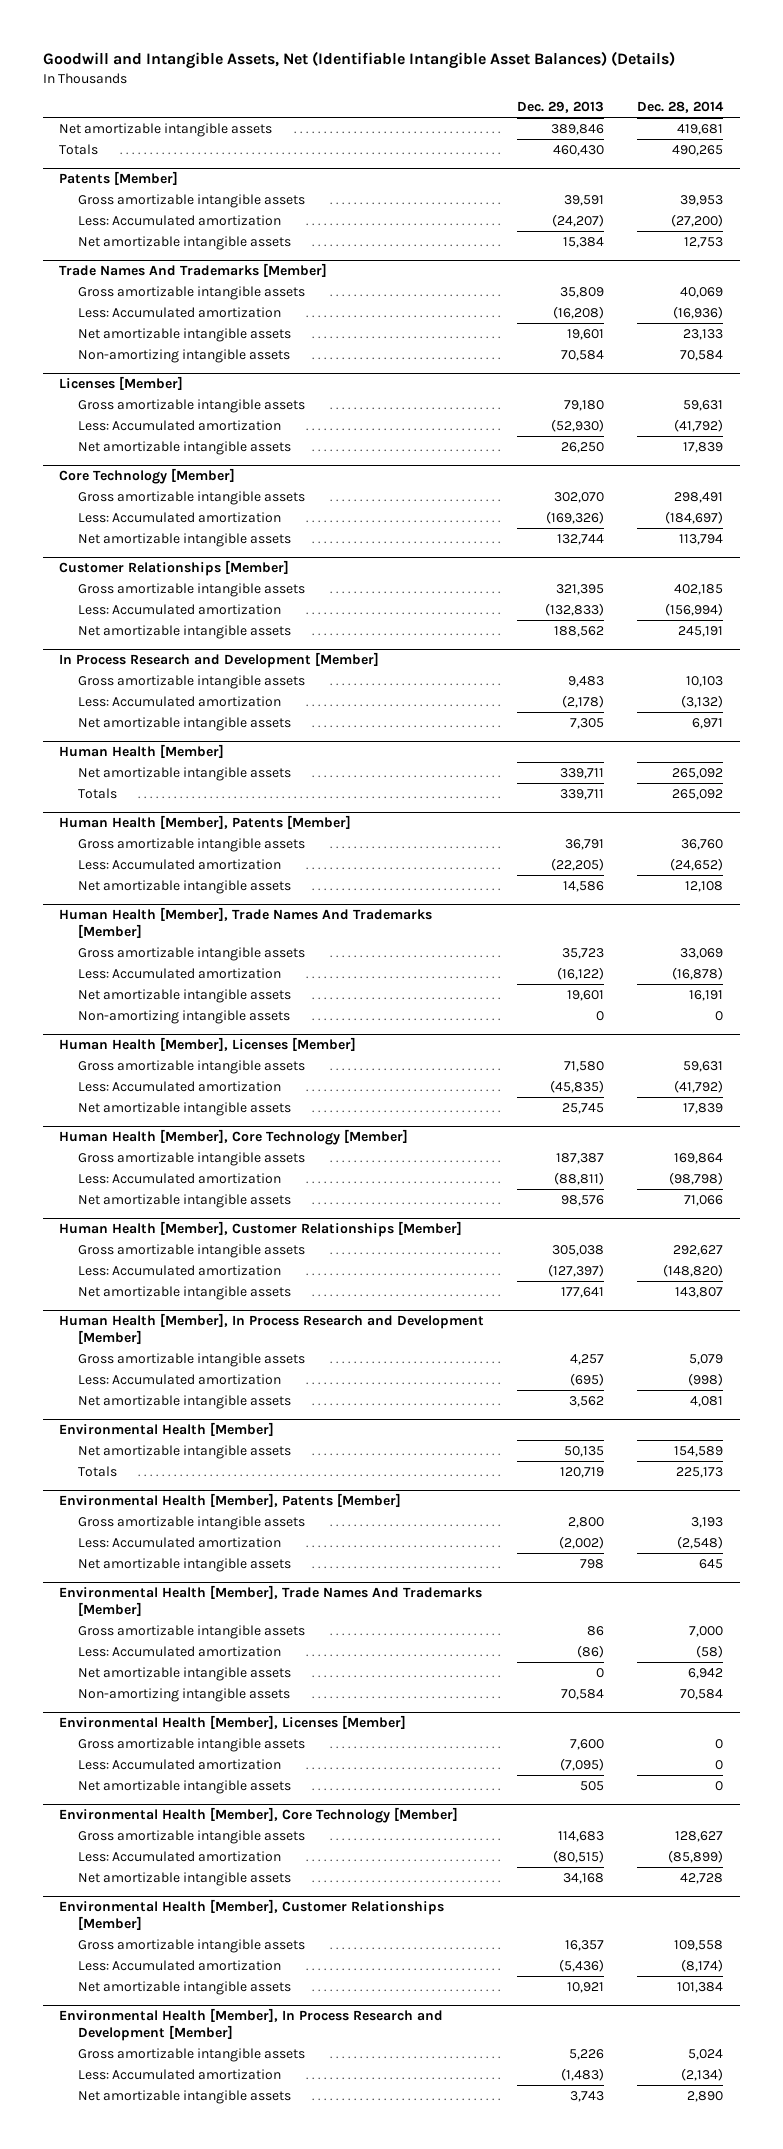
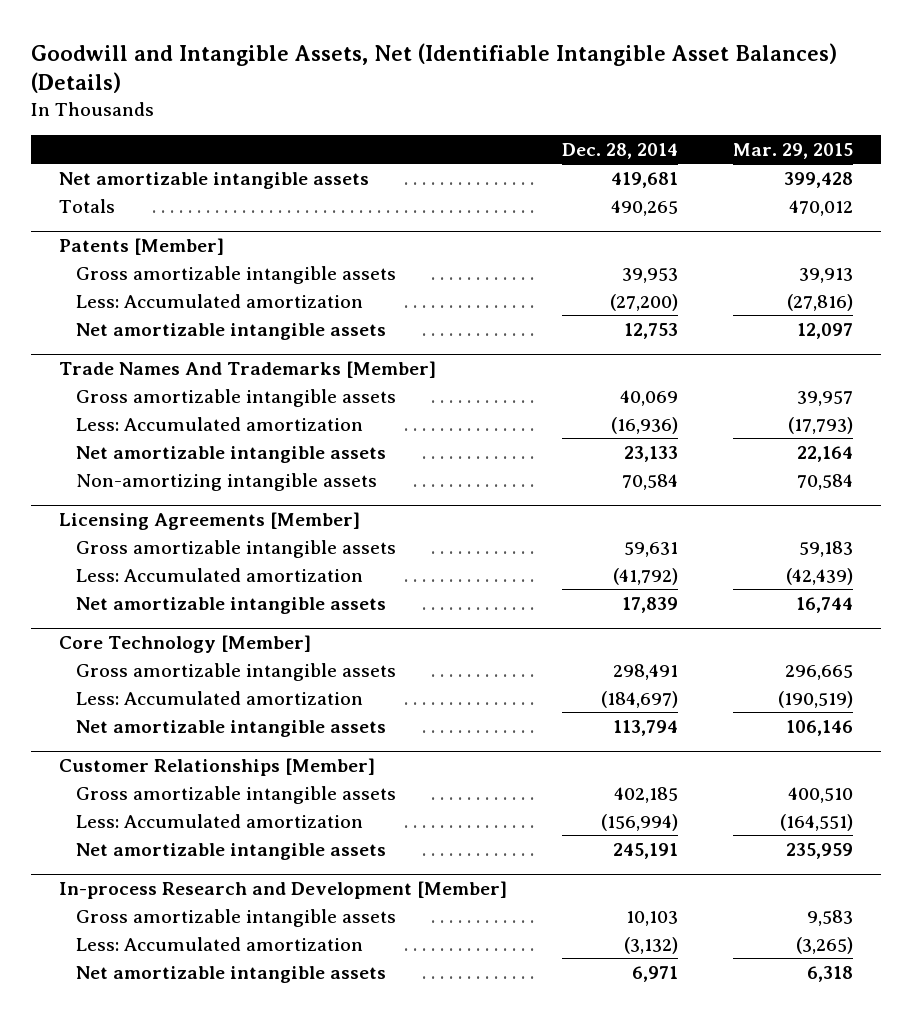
[517,101,605,114] Dec. 29, 2013 -> none
none -> [733,142,854,159] Mar. 29, 2015
[59,376,184,391] Licenses [Member] -> [58,511,360,530] Licensing Agreements [Member]
[59,652,380,669] In Process Research and Development [Member] -> [58,880,507,899] In-process Research and Development [Member]
[59,744,225,759] Human Health [Member] -> none
[77,766,291,781] Net amortizable intangible assets -> none
[77,787,117,799] Totals -> none
[59,815,352,830] Human Health [Member], Patents [Member] -> none
[77,837,305,852] Gross amortizable intangible assets -> none
[77,858,281,870] Less: Accumulated amortization -> none
[77,879,291,894] Net amortizable intangible assets -> none
[59,907,433,938] Human Health [Member], Trade Names And Trademarks [Member] -> none
[77,946,305,961] Gross amortizable intangible assets -> none
[77,967,281,979] Less: Accumulated amortization -> none
[77,988,291,1003] Net amortizable intangible assets -> none
[77,1009,290,1024] Non-amortizing intangible assets -> none
[59,1037,357,1052] Human Health [Member], Licenses [Member] -> none
[77,1059,305,1074] Gross amortizable intangible assets -> none
[77,1080,281,1092] Less: Accumulated amortization -> none
[77,1101,291,1116] Net amortizable intangible assets -> none
[59,1129,409,1146] Human Health [Member], Core Technology [Member] -> none
[77,1151,305,1166] Gross amortizable intangible assets -> none
[77,1172,281,1184] Less: Accumulated amortization -> none
[77,1193,291,1208] Net amortizable intangible assets -> none
[59,1221,463,1238] Human Health [Member], Customer Relationships [Member] -> none
[77,1243,305,1258] Gross amortizable intangible assets -> none
[77,1264,281,1276] Less: Accumulated amortization -> none
[77,1285,291,1300] Net amortizable intangible assets -> none
[59,1313,485,1344] Human Health [Member], In Process Research and Development [Member] -> none
[77,1352,305,1367] Gross amortizable intangible assets -> none
[77,1373,281,1385] Less: Accumulated amortization -> none
[77,1394,291,1409] Net amortizable intangible assets -> none
[59,1422,275,1437] Environmental Health [Member] -> none
[77,1444,291,1459] Net amortizable intangible assets -> none
[77,1465,117,1477] Totals -> none
[59,1493,402,1508] Environmental Health [Member], Patents [Member] -> none
[77,1515,305,1530] Gross amortizable intangible assets -> none
[77,1536,281,1548] Less: Accumulated amortization -> none
[77,1557,291,1572] Net amortizable intangible assets -> none
[59,1585,483,1616] Environmental Health [Member], Trade Names And Trademarks [Member] -> none
[77,1624,305,1639] Gross amortizable intangible assets -> none
[77,1645,281,1657] Less: Accumulated amortization -> none
[77,1666,291,1681] Net amortizable intangible assets -> none
[77,1687,290,1702] Non-amortizing intangible assets -> none
[59,1715,407,1730] Environmental Health [Member], Licenses [Member] -> none
[77,1737,305,1752] Gross amortizable intangible assets -> none
[77,1758,281,1770] Less: Accumulated amortization -> none
[77,1779,291,1794] Net amortizable intangible assets -> none
[59,1807,459,1824] Environmental Health [Member], Core Technology [Member] -> none
[77,1829,305,1844] Gross amortizable intangible assets -> none
[77,1850,281,1862] Less: Accumulated amortization -> none
[77,1871,291,1886] Net amortizable intangible assets -> none
[59,1899,445,1930] Environmental Health [Member], Customer Relationships [Member] -> none
[77,1938,305,1953] Gross amortizable intangible assets -> none
[77,1959,281,1971] Less: Accumulated amortization -> none
[77,1980,291,1995] Net amortizable intangible assets -> none
[59,2008,444,2041] Environmental Health [Member], In Process Research and Development [Member] -> none
[77,2047,305,2062] Gross amortizable intangible assets -> none
[77,2068,281,2080] Less: Accumulated amortization -> none
[77,2089,291,2104] Net amortizable intangible assets -> none

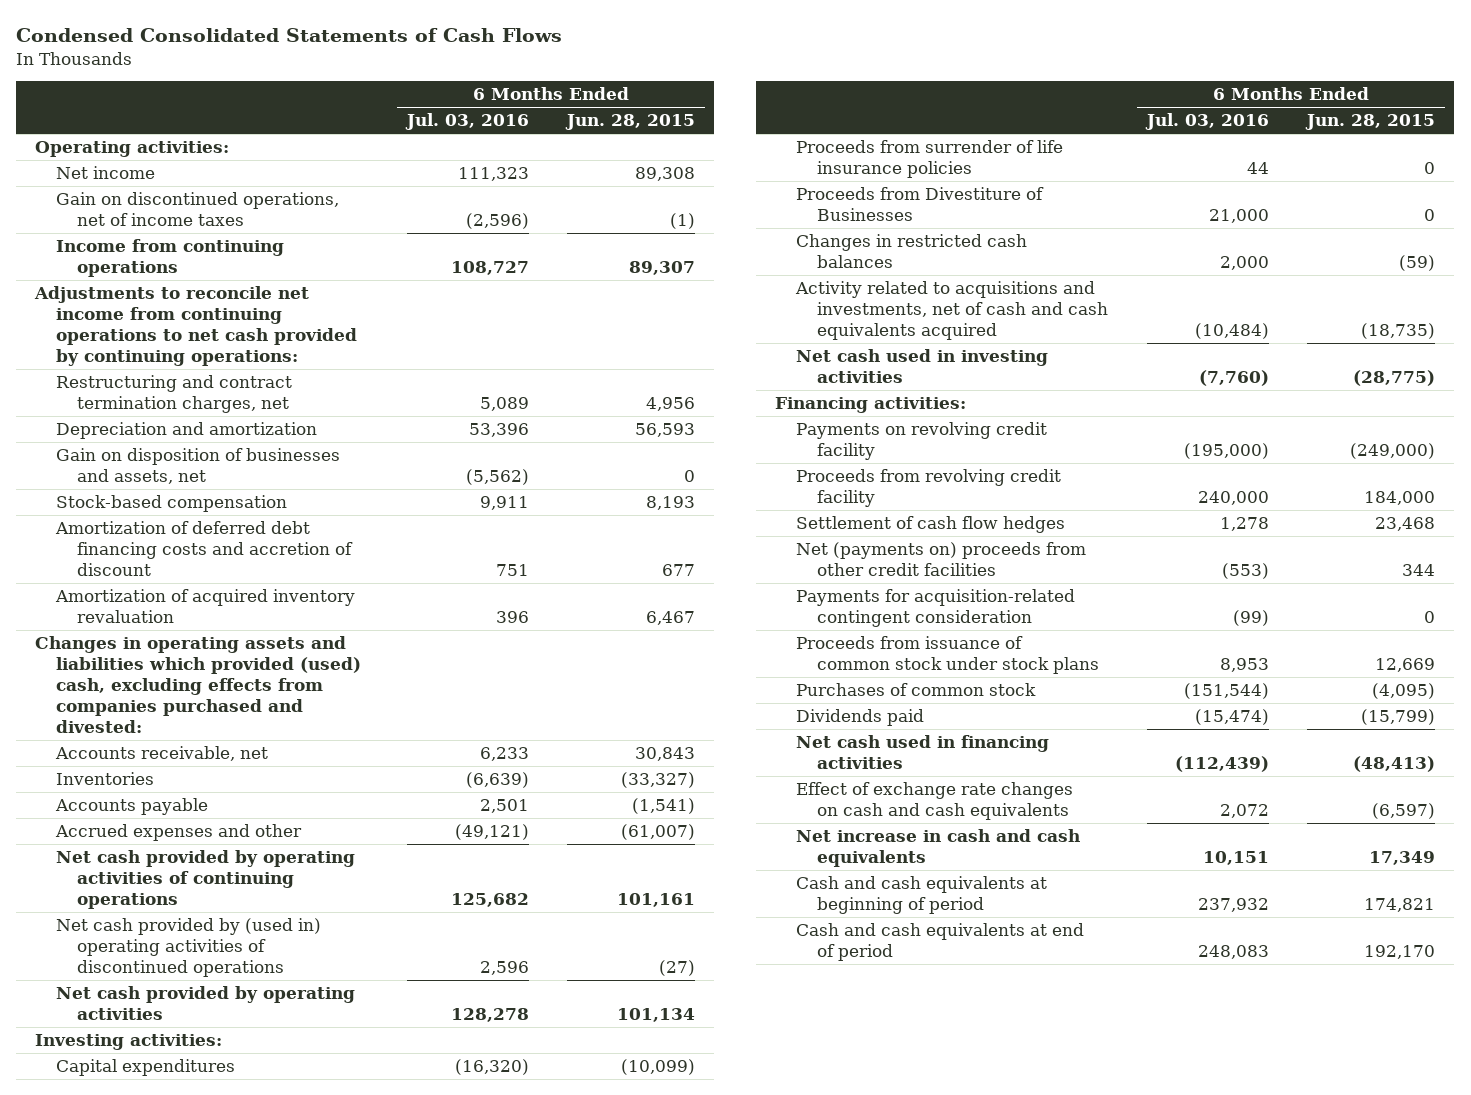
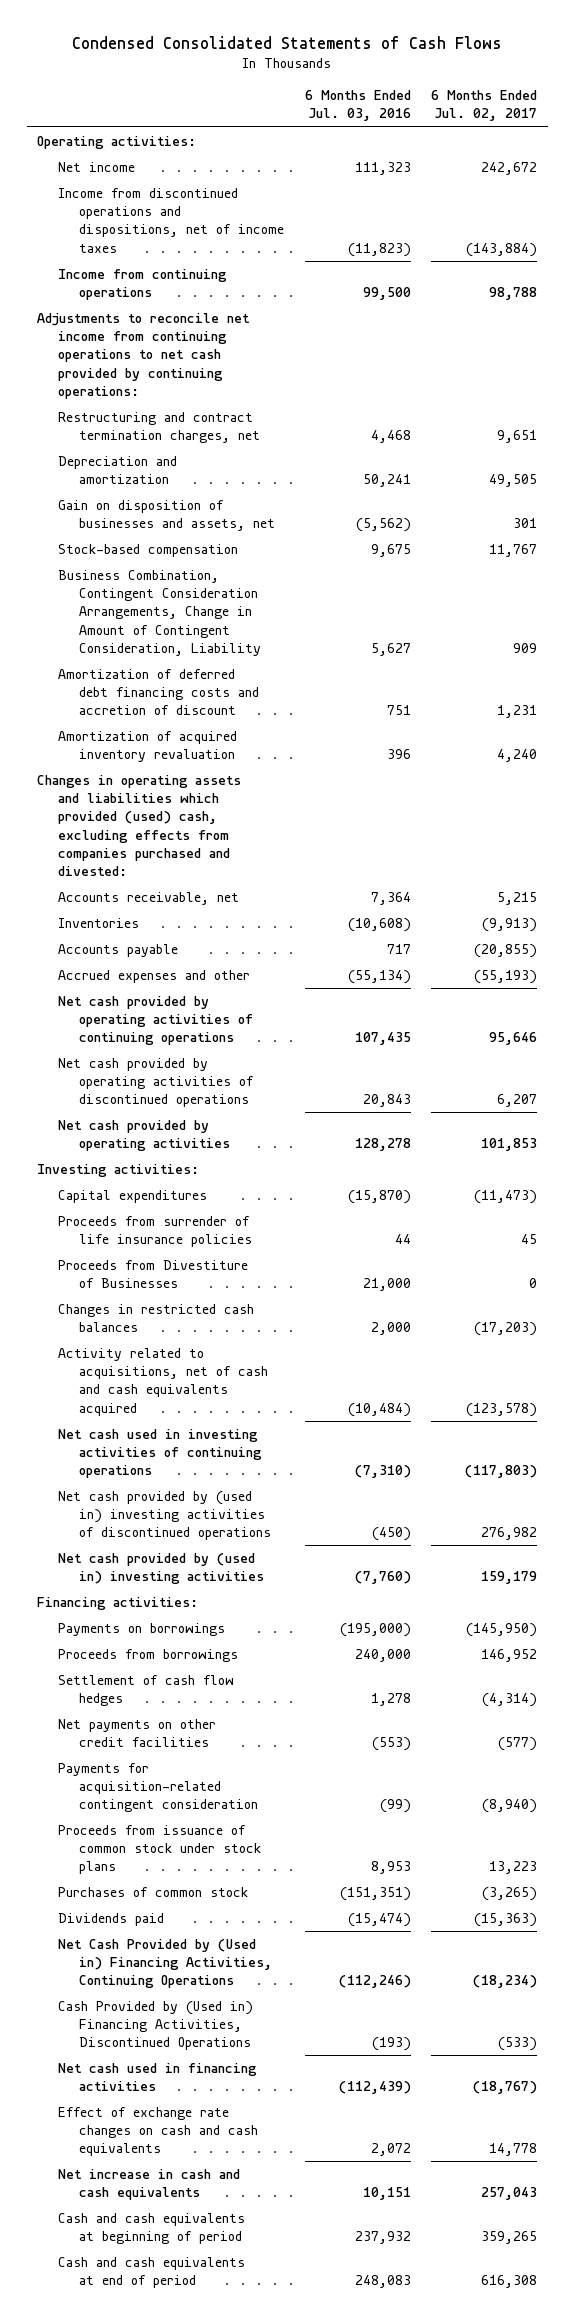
[565,114,696,131] Jun. 28, 2015 -> none
none -> [431,90,538,122] 6 Months Ended Jul. 02, 2017
[56,192,340,227] Gain on discontinued operations, net of income taxes -> [58,187,285,253] Income from discontinued operations and dispositions, net of income taxes
[465,213,529,230] (2,596) -> [347,242,411,257] (11,823)
[450,261,529,276] 108,727 -> [362,287,411,301] 99,500
[479,397,529,412] 5,089 -> [370,430,411,444] 4,468
[468,423,529,438] 53,396 -> [362,474,411,488] 50,241
[479,496,529,511] 9,911 -> [370,543,411,557] 9,675
none -> [58,569,262,656] Business Combination, Contingent Consideration Arrangements, Change in Amount of Contingent Consideration, Liability
[479,747,529,762] 6,233 -> [370,891,411,905] 7,364
[465,772,529,789] (6,639) -> [347,917,411,932] (10,608)
[479,799,529,814] 2,501 -> [386,943,411,954] 717
[454,824,529,841] (49,121) -> [347,969,411,984] (55,134)
[450,892,529,907] 125,682 -> [354,1032,411,1046] 107,435
[56,918,322,977] Net cash provided by (used in) operating activities of discontinued operations -> [58,1057,255,1108] Net cash provided by operating activities of discontinued operations
[479,960,529,975] 2,596 -> [362,1094,411,1108] 20,843
[454,1059,529,1076] (16,320) -> [347,1189,411,1204] (15,870)
[795,281,1109,340] Activity related to acquisitions and investments, net of cash and cash equivalents acquired -> [58,1347,269,1416] Activity related to acquisitions, net of cash and cash equivalents acquired
none -> [58,1428,263,1479] Net cash used in investing activities of continuing operations
none -> [58,1490,272,1541] Net cash provided by (used in) investing activities of discontinued operations
[796,349,1049,384] Net cash used in investing activities -> [58,1552,265,1585] Net cash provided by (used in) investing activities
[796,422,1048,461] Payments on revolving credit facility -> [58,1622,226,1636] Payments on borrowings
[796,469,1062,508] Proceeds from revolving credit facility -> [58,1648,239,1662] Proceeds from borrowings
[796,542,1087,577] Net (payments on) proceeds from other credit facilities -> [58,1718,217,1748] Net payments on other credit facilities
[1183,683,1269,700] (151,544) -> [339,1886,411,1901] (151,351)
none -> [58,1938,273,1989] Net Cash Provided by (Used in) Financing Activities, Continuing Operations
none -> [58,2000,254,2051] Cash Provided by (Used in) Financing Activities, Discontinued Operations

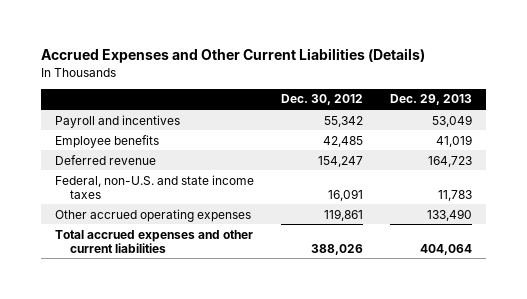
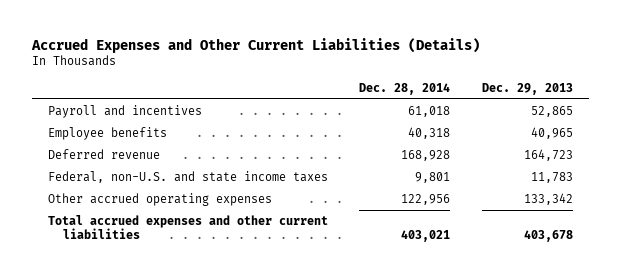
[281,94,364,106] Dec. 30, 2012 -> none
none -> [359,82,451,95] Dec. 28, 2014
[432,114,473,127] 53,049 -> [530,105,573,117] 52,865
[436,134,473,147] 41,019 -> [530,126,573,139] 40,965
[427,208,473,221] 133,490 -> [523,192,573,205] 133,342
[420,243,473,255] 404,064 -> [523,230,573,243] 403,678

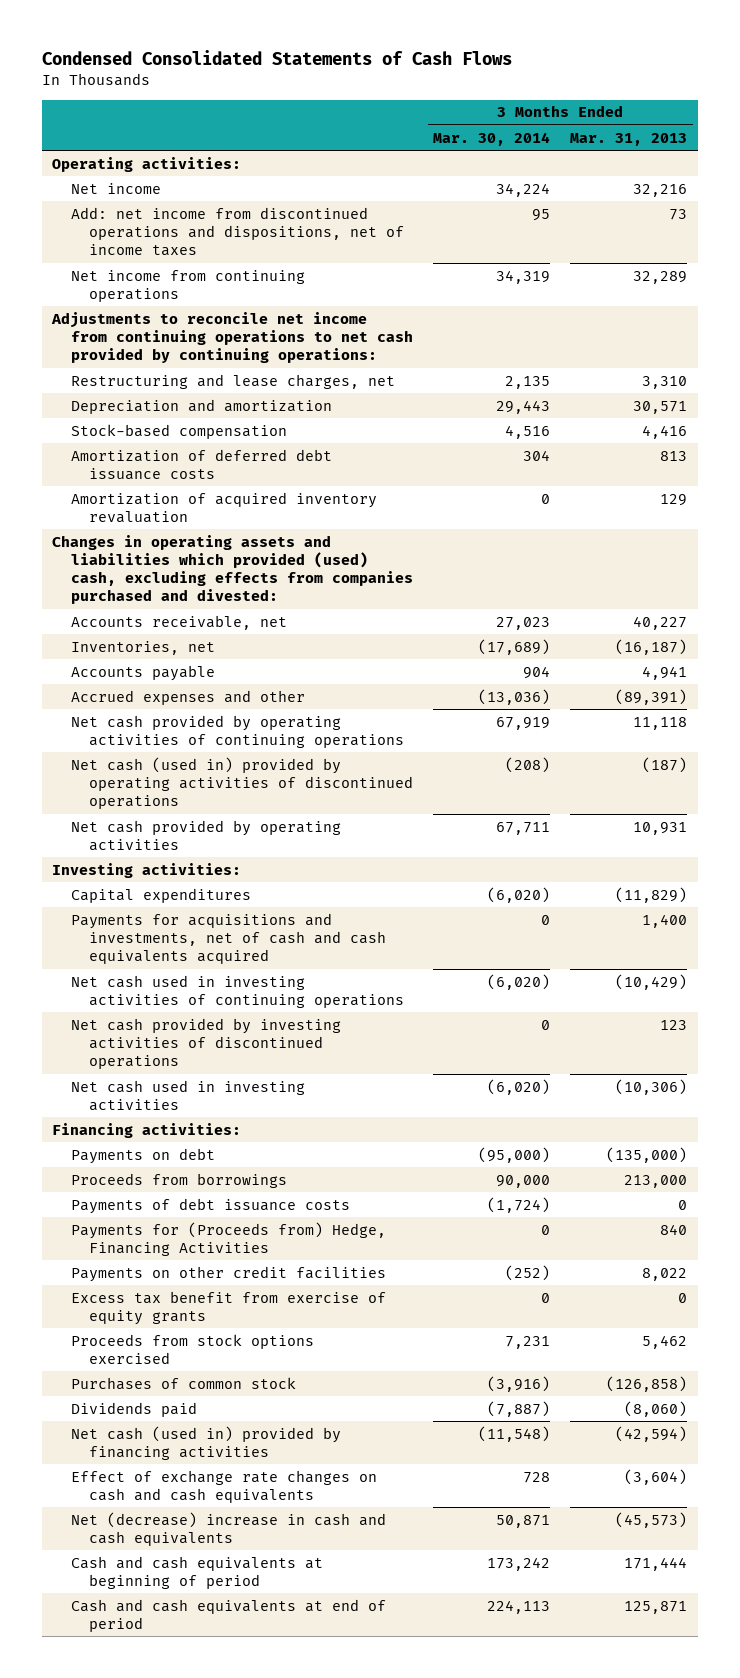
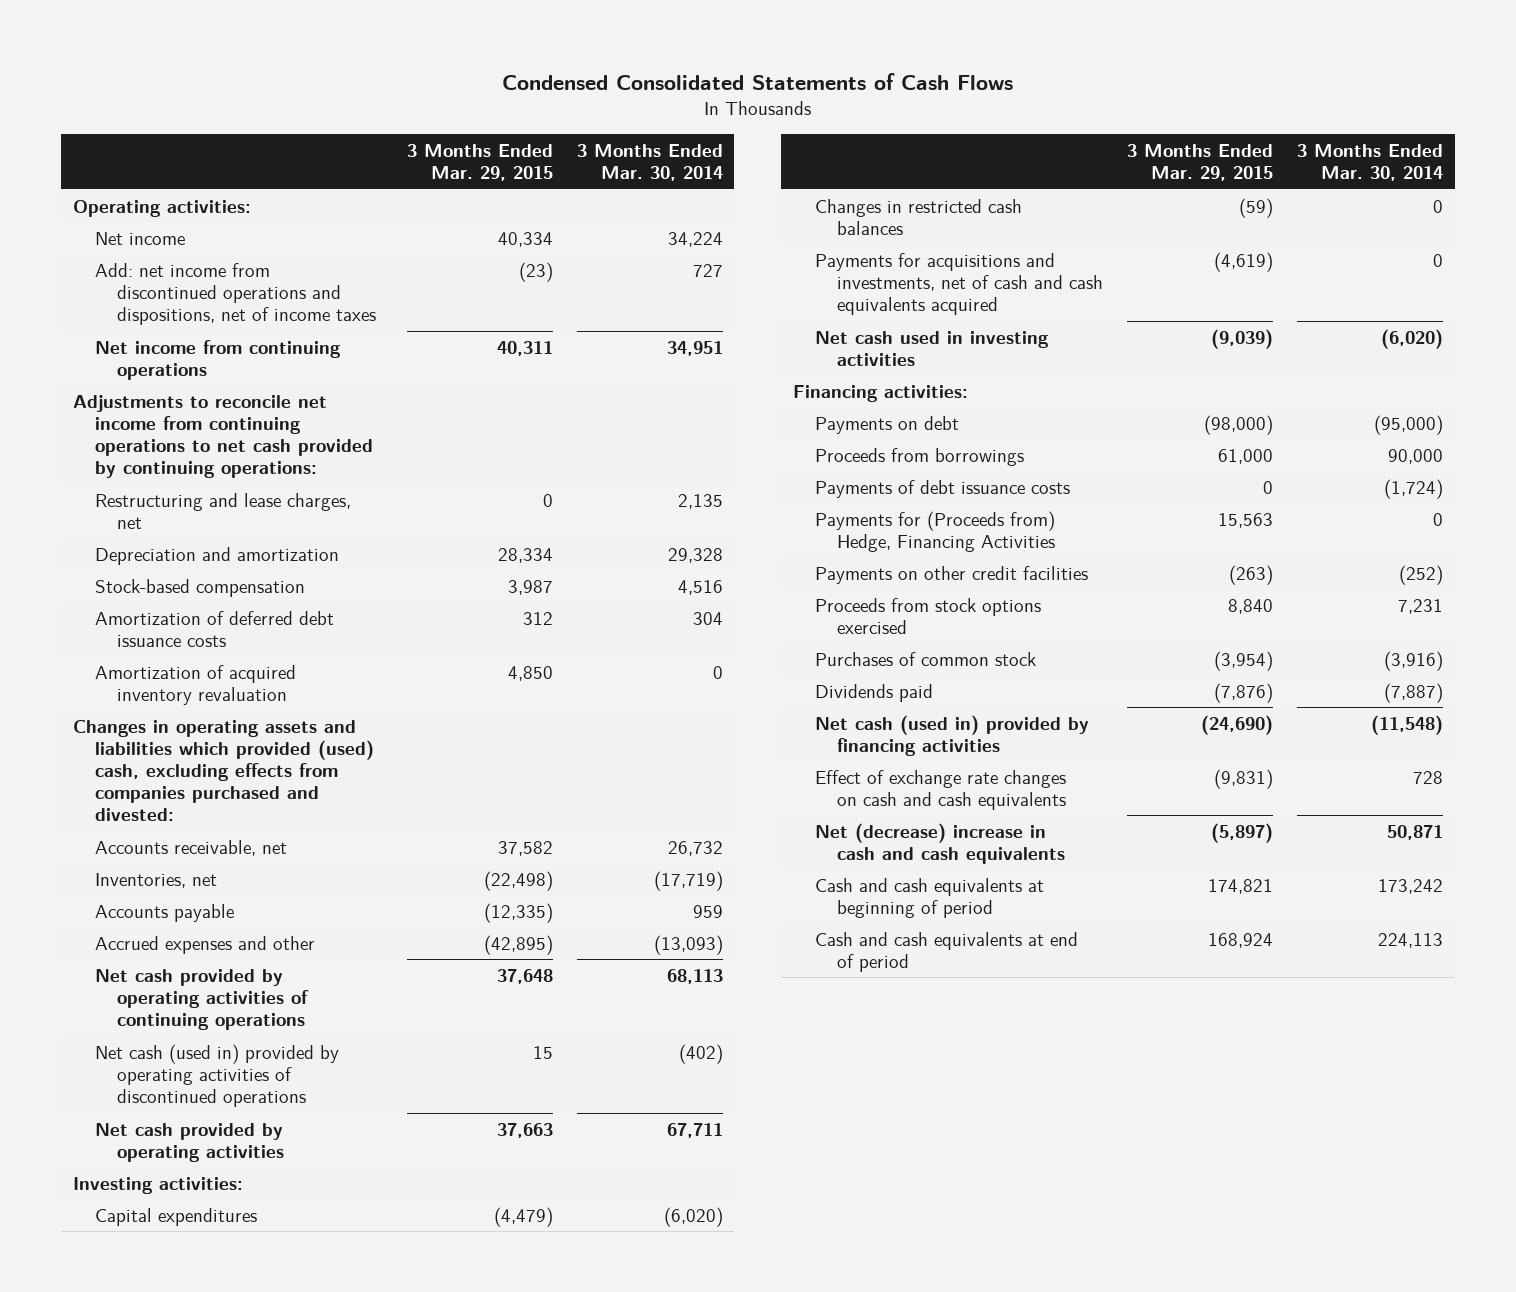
[570,132,688,146] Mar. 31, 2013 -> none
none -> [406,143,553,182] 3 Months Ended Mar. 29, 2015
[532,208,551,221] 95 -> [692,263,723,277] 727
[496,269,551,284] 34,319 -> [666,340,723,356] 34,951
[496,399,551,414] 29,443 -> [667,547,723,563] 29,328
[496,616,551,630] 27,023 -> [667,840,723,856] 26,732
[478,638,551,655] (17,689) -> [653,870,723,891] (17,719)
[523,665,551,679] 904 -> [692,904,723,918] 959
[478,688,551,705] (13,036) -> [653,934,723,955] (13,093)
[496,716,551,730] 67,919 -> [666,968,723,984] 68,113
[505,756,551,773] (208) -> [678,1043,723,1064] (402)
none -> [815,198,1023,235] Changes in restricted cash balances
[70,974,404,1008] Net cash used in investing activities of continuing operations -> none
[70,1017,341,1070] Net cash provided by investing activities of discontinued operations -> none
[70,1290,386,1325] Excess tax benefit from exercise of equity grants -> none

